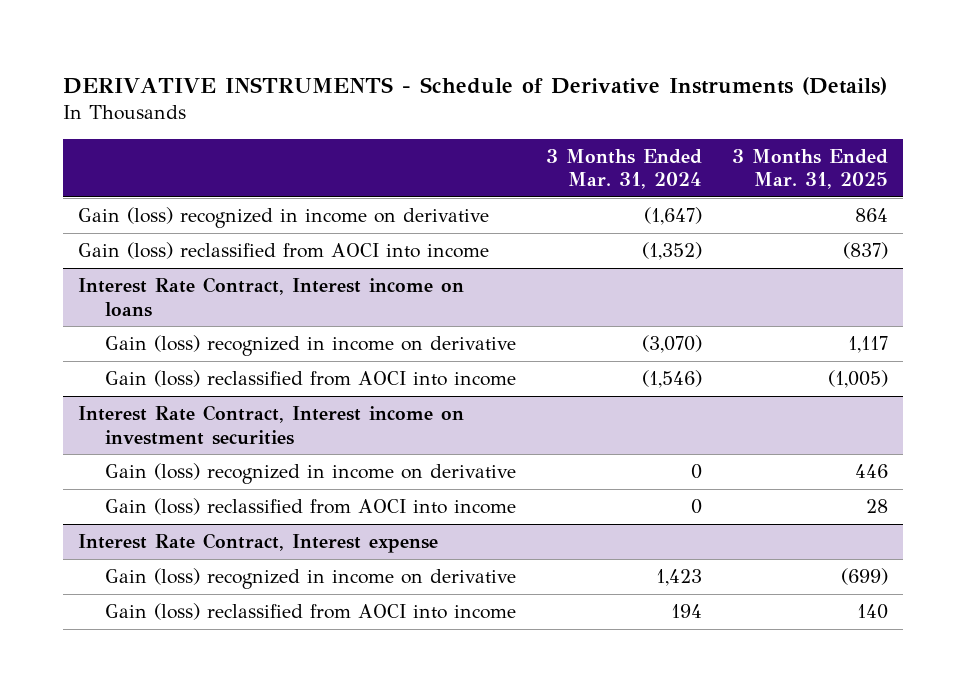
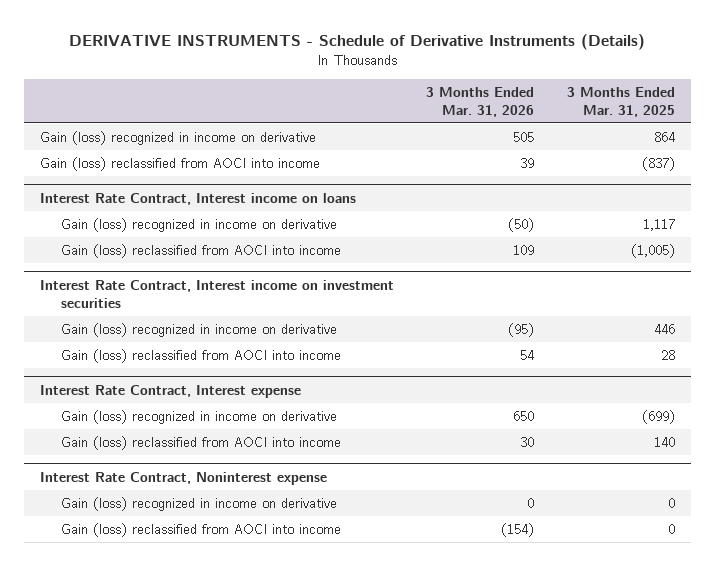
[545,148,702,190] 3 Months Ended Mar. 31, 2024 -> none
none -> [426,86,535,117] 3 Months Ended Mar. 31, 2026
none -> [40,471,328,485] Interest Rate Contract, Noninterest expense
none -> [61,496,338,511] Gain (loss) recognized in income on derivative
none -> [61,522,342,537] Gain (loss) reclassified from AOCI into income

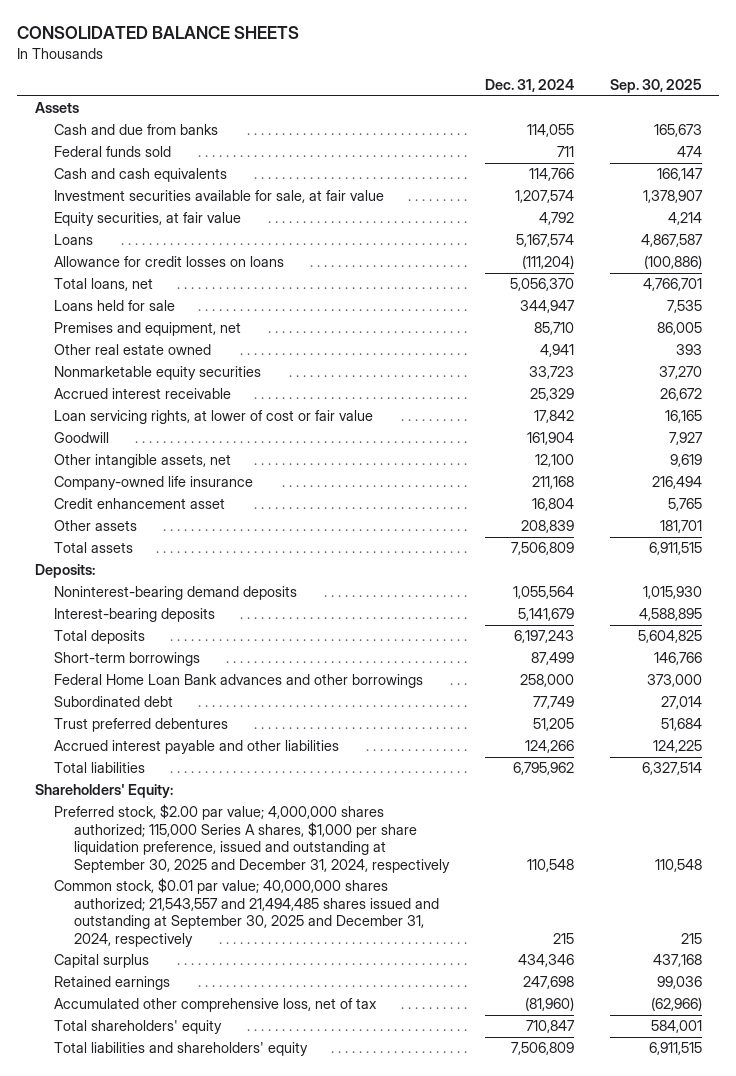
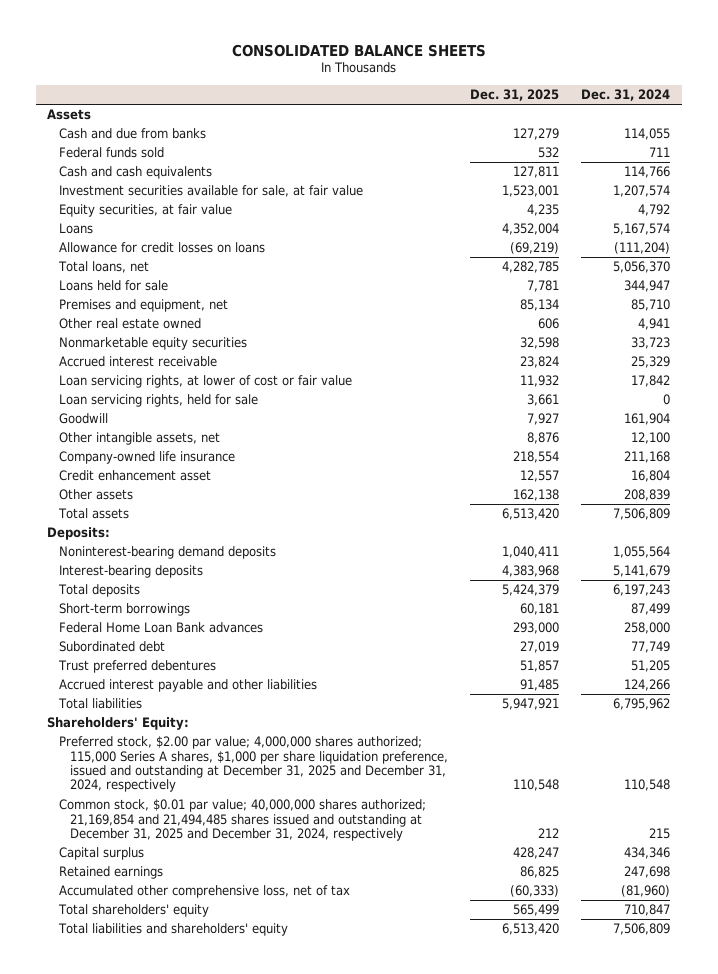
[609,79,702,94] Sep. 30, 2025 -> none
none -> [470,88,560,101] Dec. 31, 2025
none -> [58,394,258,408] Loan servicing rights, held for sale
[54,674,424,689] Federal Home Loan Bank advances and other borrowings -> [58,622,263,634] Federal Home Loan Bank advances
[54,804,450,873] Preferred stock, $2.00 par value; 4,000,000 shares authorized; 115,000 Series A shares, $1,000 per share liquidation preference, issued and outstanding at September 30, 2025 and December 31, 2024, respectively -> [58,736,448,793] Preferred stock, $2.00 par value; 4,000,000 shares authorized; 115,000 Series A shares, $1,000 per share liquidation preference, issued and outstanding at December 31, 2025 and December 31, 2024, respectively
[54,878,439,947] Common stock, $0.01 par value; 40,000,000 shares authorized; 21,543,557 and 21,494,485 shares issued and outstanding at September 30, 2025 and December 31, 2024, respectively -> [58,799,426,842] Common stock, $0.01 par value; 40,000,000 shares authorized; 21,169,854 and 21,494,485 shares issued and outstanding at December 31, 2025 and December 31, 2024, respectively

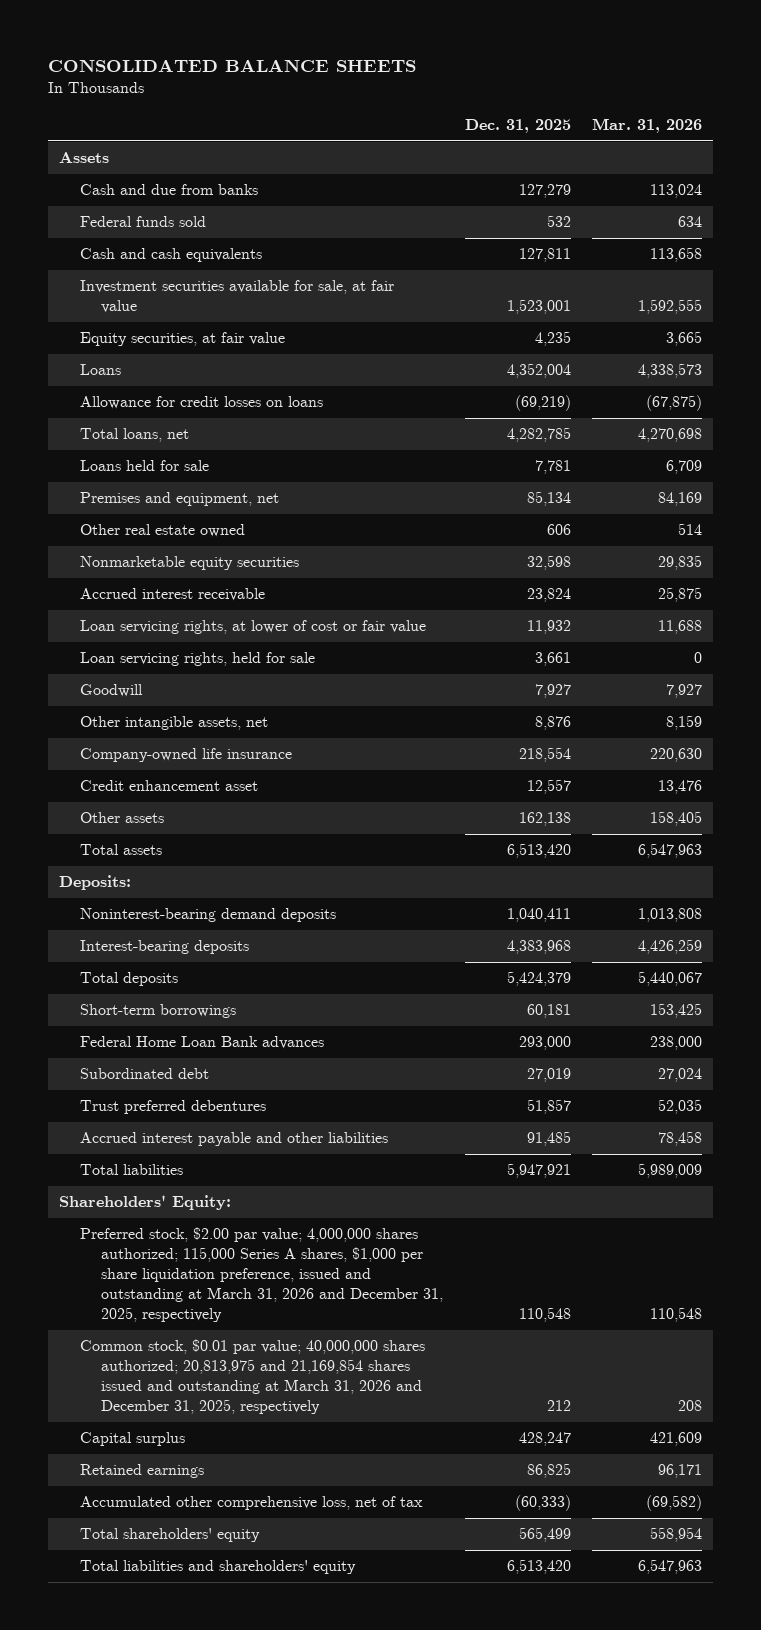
[581,88,671,101] Dec. 31, 2024 -> none
none -> [592,117,703,133] Mar. 31, 2026
[58,736,448,793] Preferred stock, $2.00 par value; 4,000,000 shares authorized; 115,000 Series A shares, $1,000 per share liquidation preference, issued and outstanding at December 31, 2025 and December 31, 2024, respectively -> [79,1227,443,1323] Preferred stock, $2.00 par value; 4,000,000 shares authorized; 115,000 Series A shares, $1,000 per share liquidation preference, issued and outstanding at March 31, 2026 and December 31, 2025, respectively
[58,799,426,842] Common stock, $0.01 par value; 40,000,000 shares authorized; 21,169,854 and 21,494,485 shares issued and outstanding at December 31, 2025 and December 31, 2024, respectively -> [79,1339,425,1415] Common stock, $0.01 par value; 40,000,000 shares authorized; 20,813,975 and 21,169,854 shares issued and outstanding at March 31, 2026 and December 31, 2025, respectively

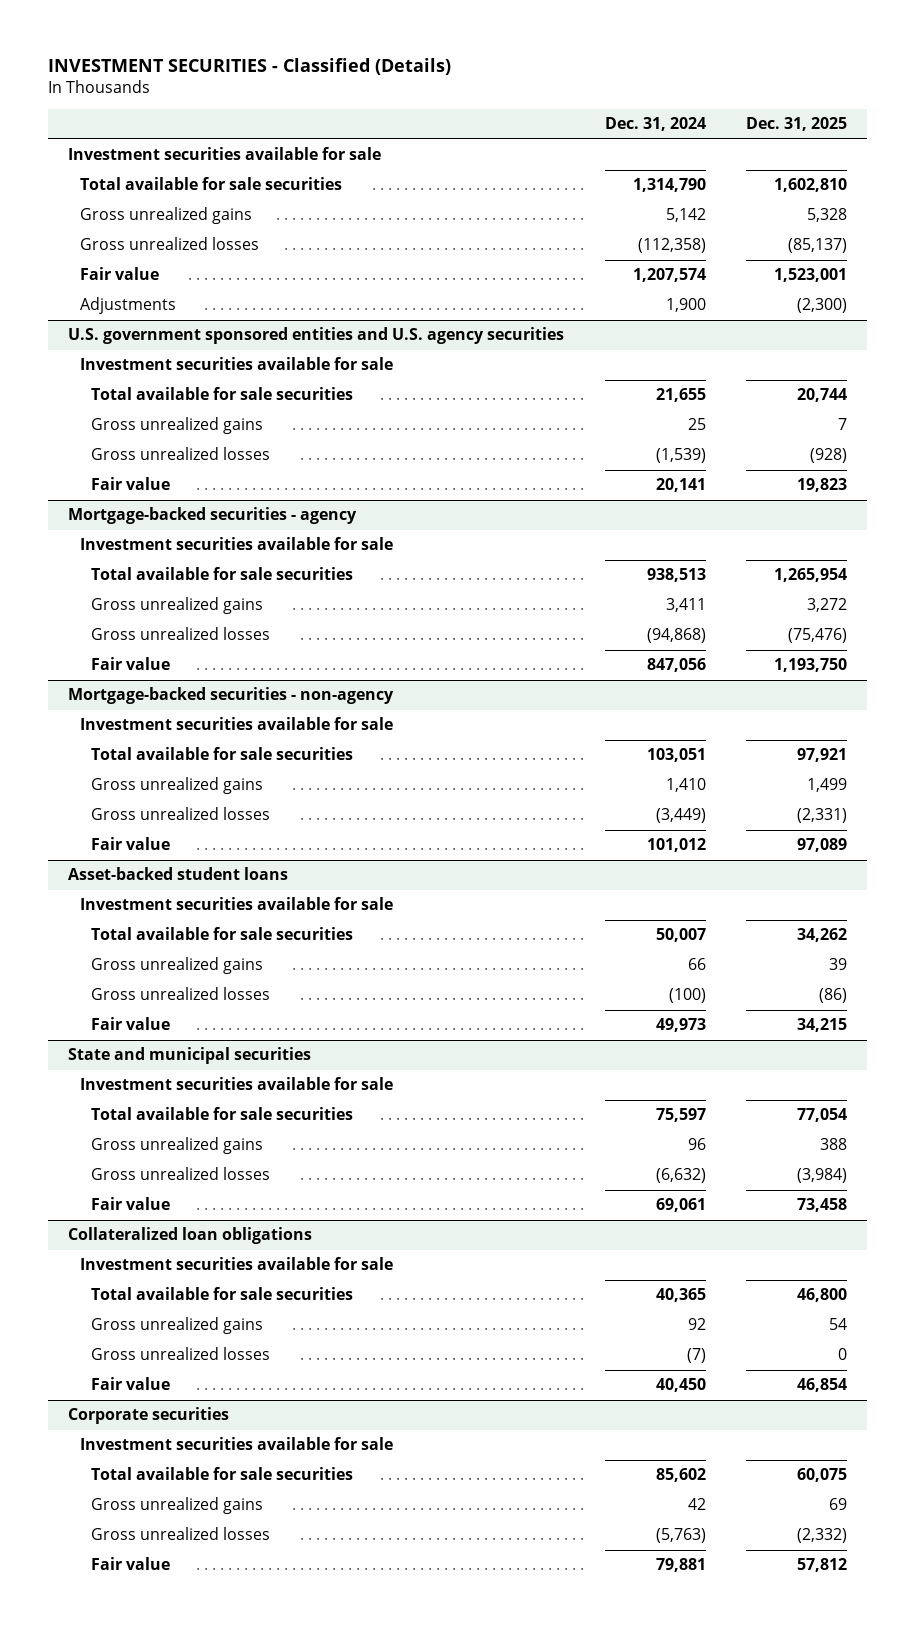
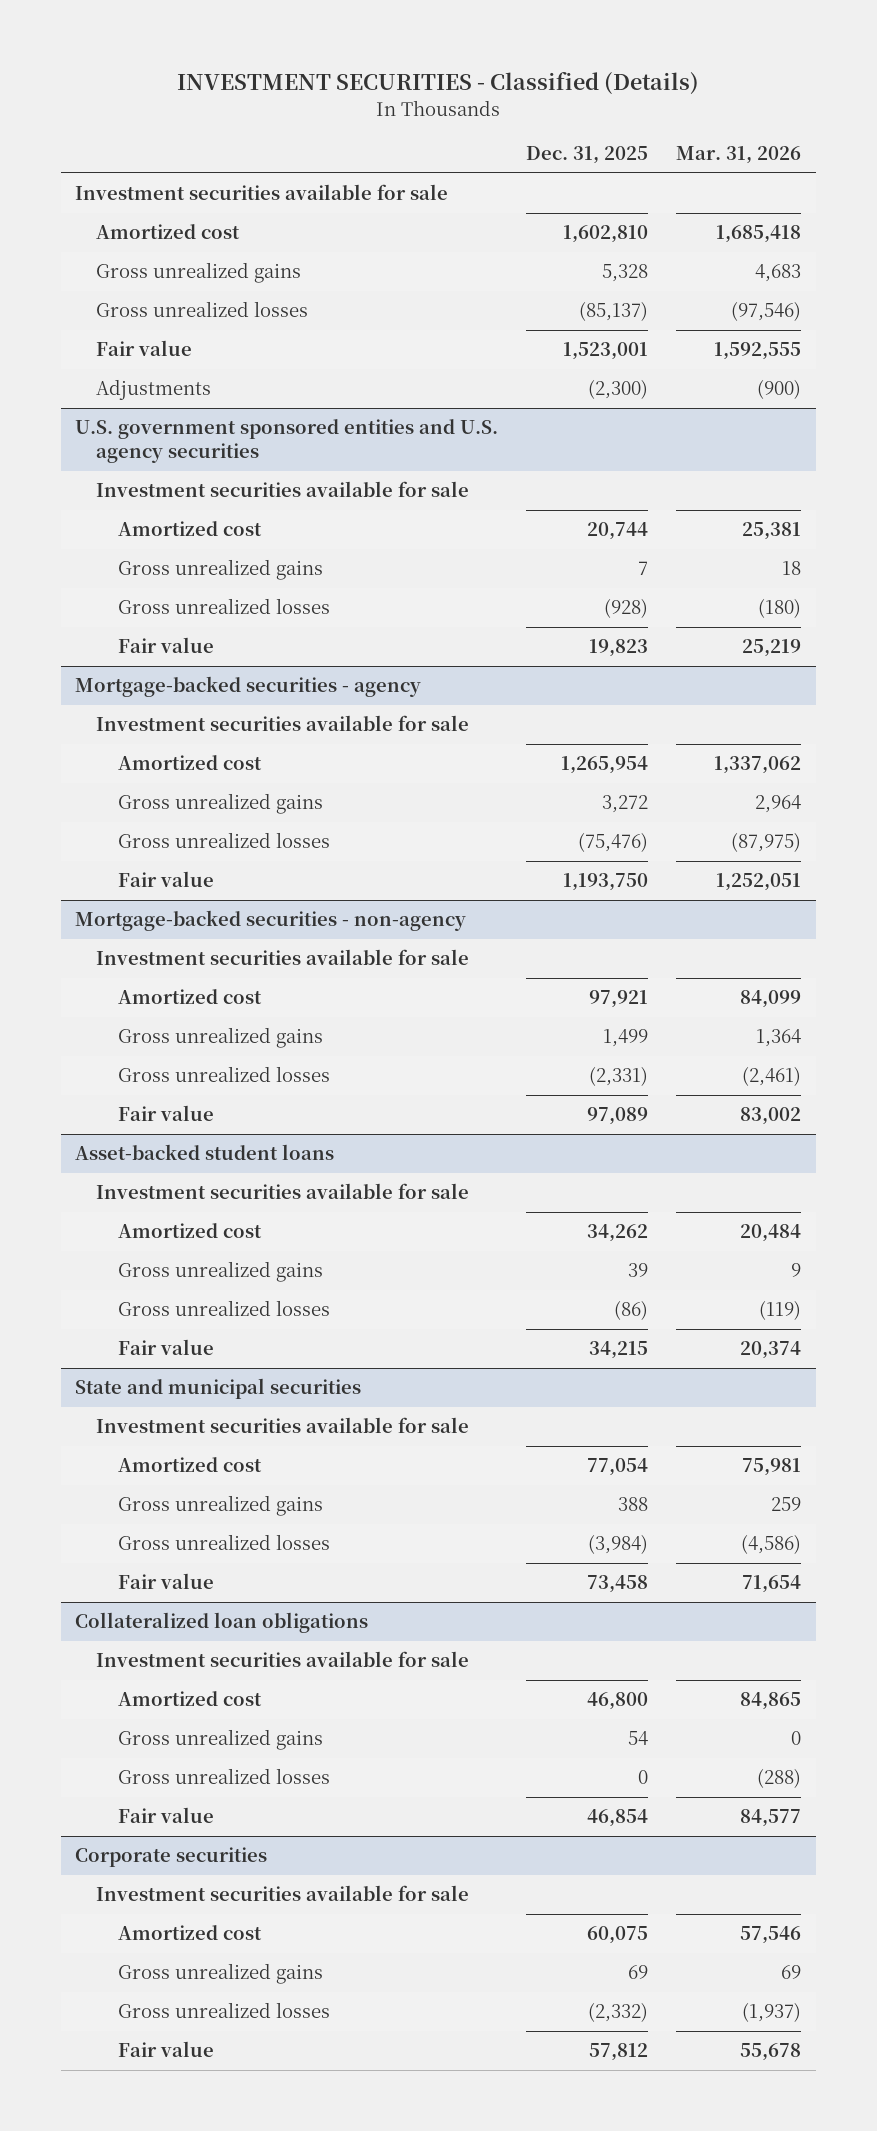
[604,117,706,132] Dec. 31, 2024 -> none
none -> [676,146,802,165] Mar. 31, 2026
[79,177,342,191] Total available for sale securities -> [96,224,241,240] Amortized cost
[90,387,353,401] Total available for sale securities -> [117,521,262,537] Amortized cost
[90,567,353,581] Total available for sale securities -> [117,755,262,771] Amortized cost
[90,747,353,761] Total available for sale securities -> [117,989,262,1005] Amortized cost
[90,927,353,941] Total available for sale securities -> [117,1223,262,1239] Amortized cost
[90,1107,353,1121] Total available for sale securities -> [117,1457,262,1473] Amortized cost
[90,1287,353,1301] Total available for sale securities -> [117,1691,262,1707] Amortized cost
[90,1467,353,1481] Total available for sale securities -> [117,1925,262,1941] Amortized cost

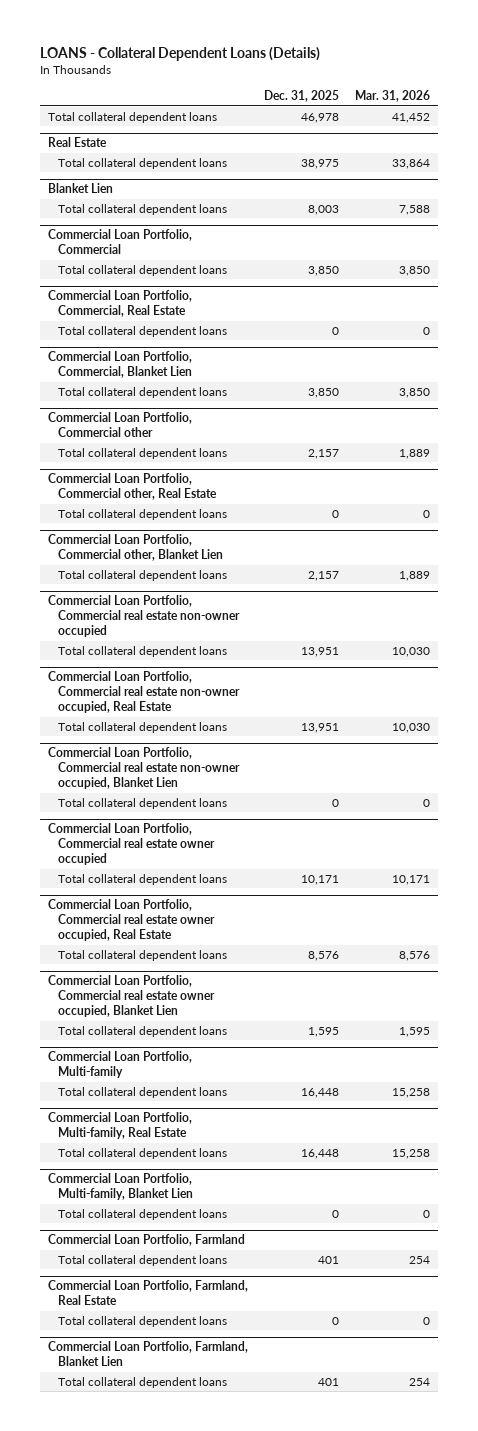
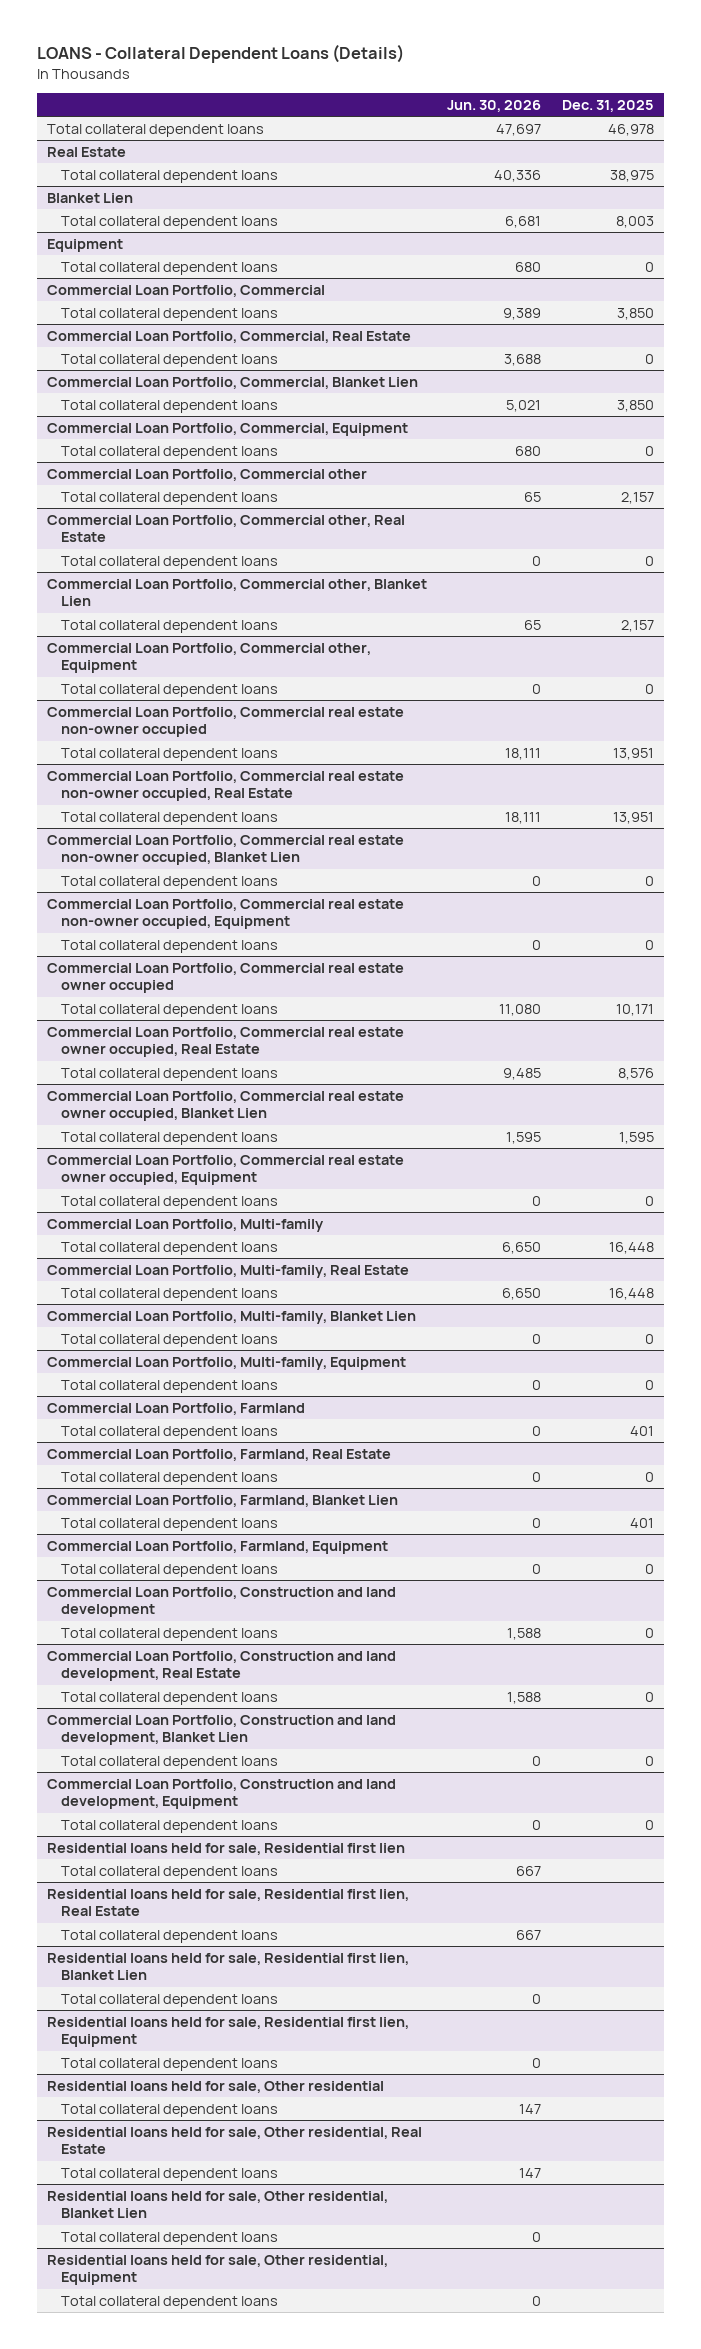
[355,90,431,103] Mar. 31, 2026 -> none
none -> [447,99,542,112] Jun. 30, 2026
none -> [46,238,123,252] Equipment
none -> [61,261,279,275] Total collateral dependent loans
none -> [46,422,408,436] Commercial Loan Portfolio, Commercial, Equipment
none -> [61,445,279,459] Total collateral dependent loans
none -> [46,642,371,674] Commercial Loan Portfolio, Commercial other, Equipment
none -> [61,683,279,697] Total collateral dependent loans
none -> [46,898,404,930] Commercial Loan Portfolio, Commercial real estate non-owner occupied, Equipment
none -> [61,939,279,953] Total collateral dependent loans
none -> [46,1154,404,1186] Commercial Loan Portfolio, Commercial real estate owner occupied, Equipment
none -> [61,1195,279,1209] Total collateral dependent loans
none -> [46,1356,406,1370] Commercial Loan Portfolio, Multi-family, Equipment
none -> [61,1379,279,1393] Total collateral dependent loans
none -> [46,1540,388,1554] Commercial Loan Portfolio, Farmland, Equipment
none -> [61,1563,279,1577] Total collateral dependent loans
none -> [46,1586,396,1618] Commercial Loan Portfolio, Construction and land development
none -> [61,1627,279,1641] Total collateral dependent loans
none -> [46,1650,396,1682] Commercial Loan Portfolio, Construction and land development, Real Estate
none -> [61,1691,279,1705] Total collateral dependent loans
none -> [46,1714,396,1746] Commercial Loan Portfolio, Construction and land development, Blanket Lien
none -> [61,1755,279,1769] Total collateral dependent loans
none -> [46,1778,396,1810] Commercial Loan Portfolio, Construction and land development, Equipment
none -> [61,1819,279,1833] Total collateral dependent loans
none -> [46,1842,405,1855] Residential loans held for sale, Residential first lien
none -> [61,1865,279,1879] Total collateral dependent loans
none -> [46,1888,409,1917] Residential loans held for sale, Residential first lien, Real Estate
none -> [61,1929,279,1943] Total collateral dependent loans
none -> [46,1952,409,1981] Residential loans held for sale, Residential first lien, Blanket Lien
none -> [61,1993,279,2007] Total collateral dependent loans
none -> [46,2016,409,2048] Residential loans held for sale, Residential first lien, Equipment
none -> [61,2057,279,2071] Total collateral dependent loans
none -> [46,2080,384,2093] Residential loans held for sale, Other residential
none -> [61,2103,279,2117] Total collateral dependent loans
none -> [46,2126,422,2155] Residential loans held for sale, Other residential, Real Estate
none -> [61,2167,279,2181] Total collateral dependent loans
none -> [46,2190,388,2219] Residential loans held for sale, Other residential, Blanket Lien
none -> [61,2231,279,2245] Total collateral dependent loans
none -> [46,2254,388,2286] Residential loans held for sale, Other residential, Equipment
none -> [61,2295,279,2309] Total collateral dependent loans

